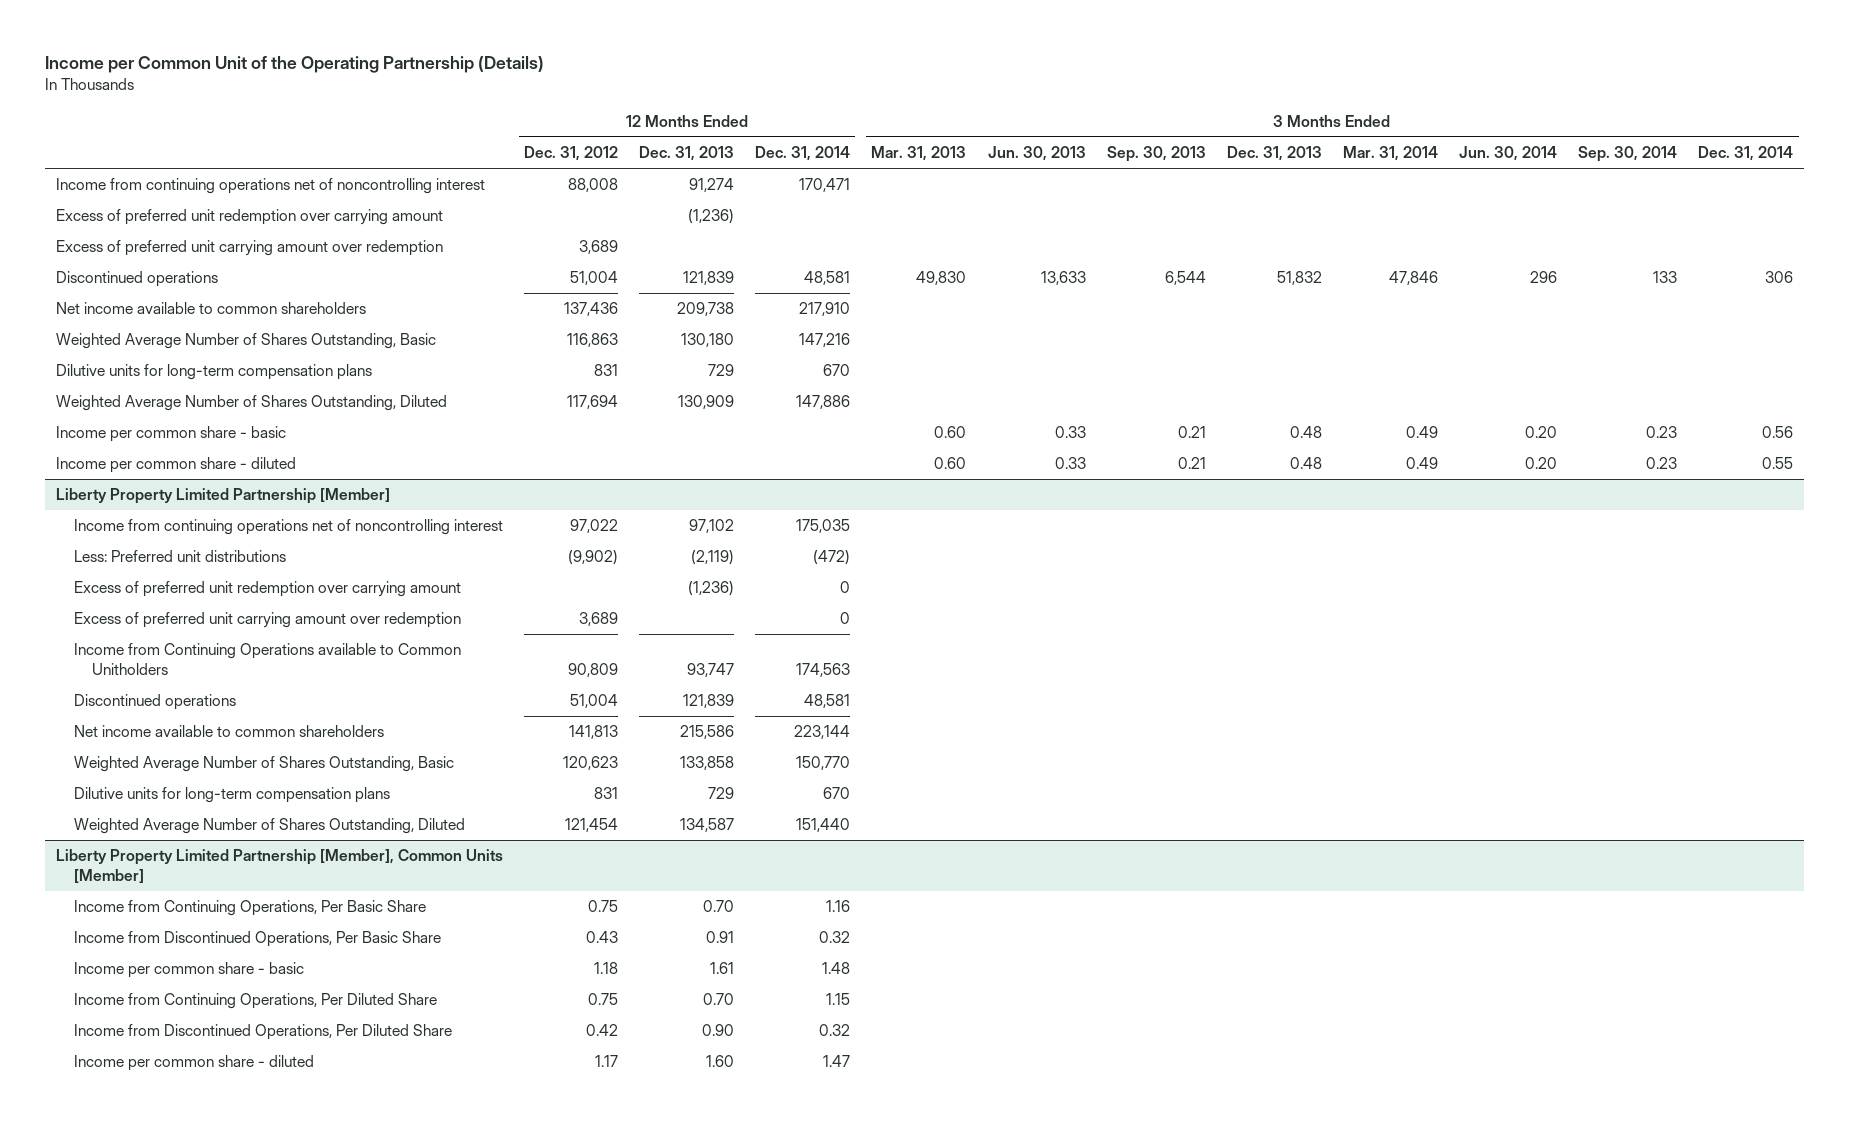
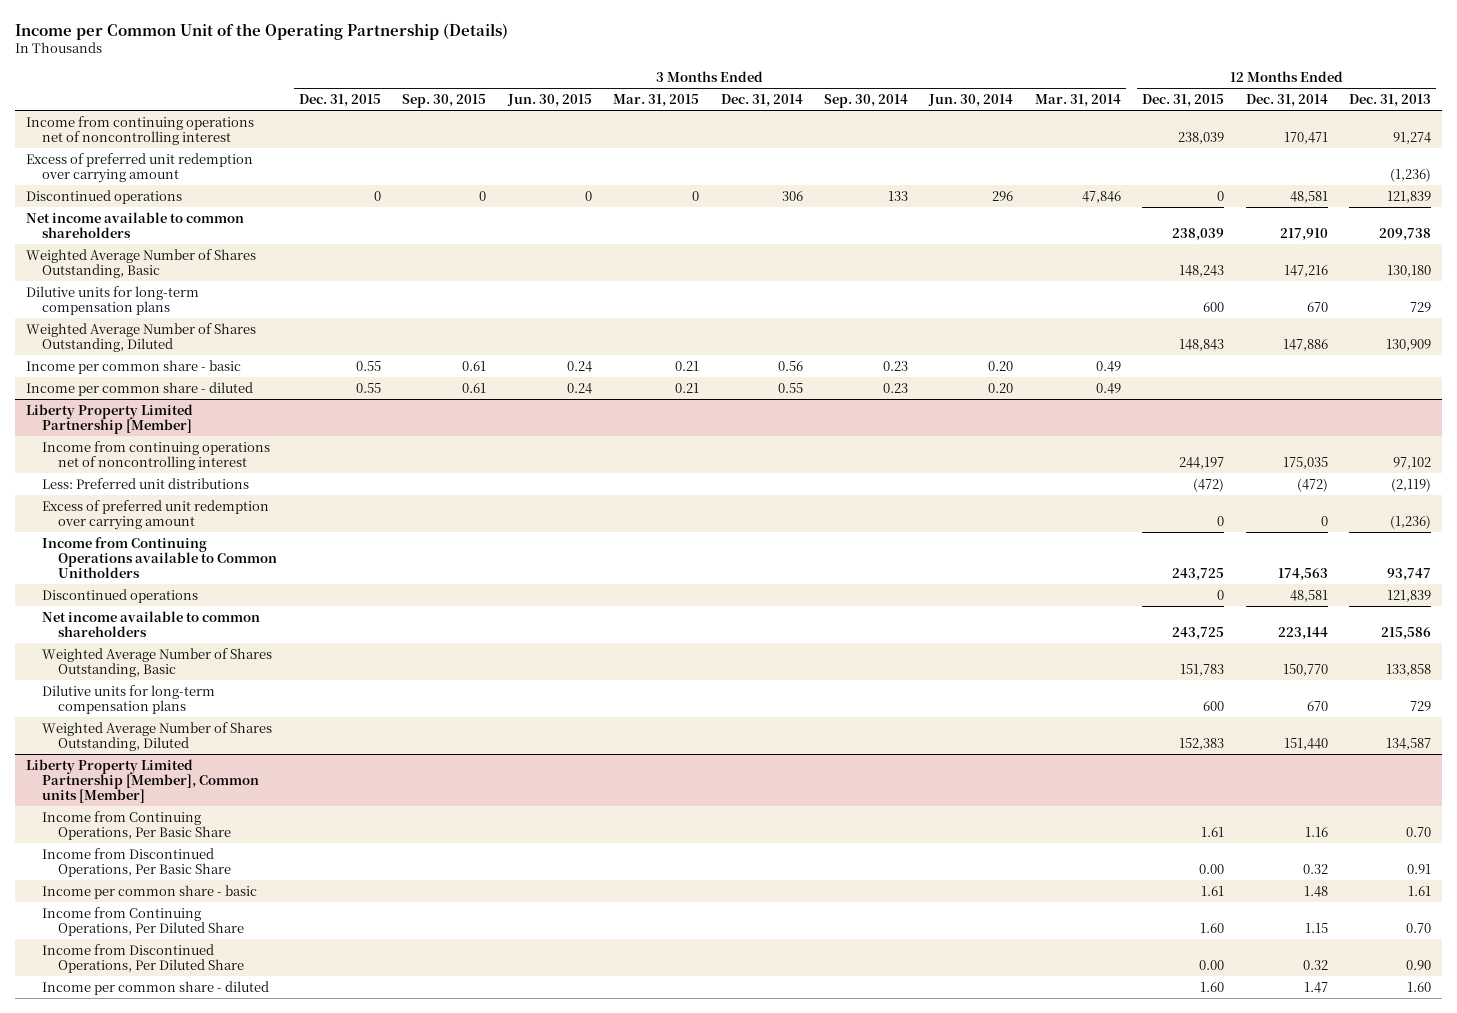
[523,145,618,161] Dec. 31, 2012 -> none
[871,145,967,161] Mar. 31, 2013 -> none
[987,145,1086,161] Jun. 30, 2013 -> none
[1106,145,1206,162] Sep. 30, 2013 -> none
[1226,145,1322,161] Dec. 31, 2013 -> none
none -> [298,94,381,108] Dec. 31, 2015
none -> [402,94,487,109] Sep. 30, 2015
none -> [506,94,592,108] Jun. 30, 2015
none -> [613,94,700,108] Mar. 31, 2015
none -> [1142,94,1225,108] Dec. 31, 2015
[55,240,443,257] Excess of preferred unit carrying amount over redemption -> none
[73,612,461,629] Excess of preferred unit carrying amount over redemption -> none
[55,849,503,884] Liberty Property Limited Partnership [Member], Common Units [Member] -> [25,758,260,804] Liberty Property Limited Partnership [Member], Common units [Member]

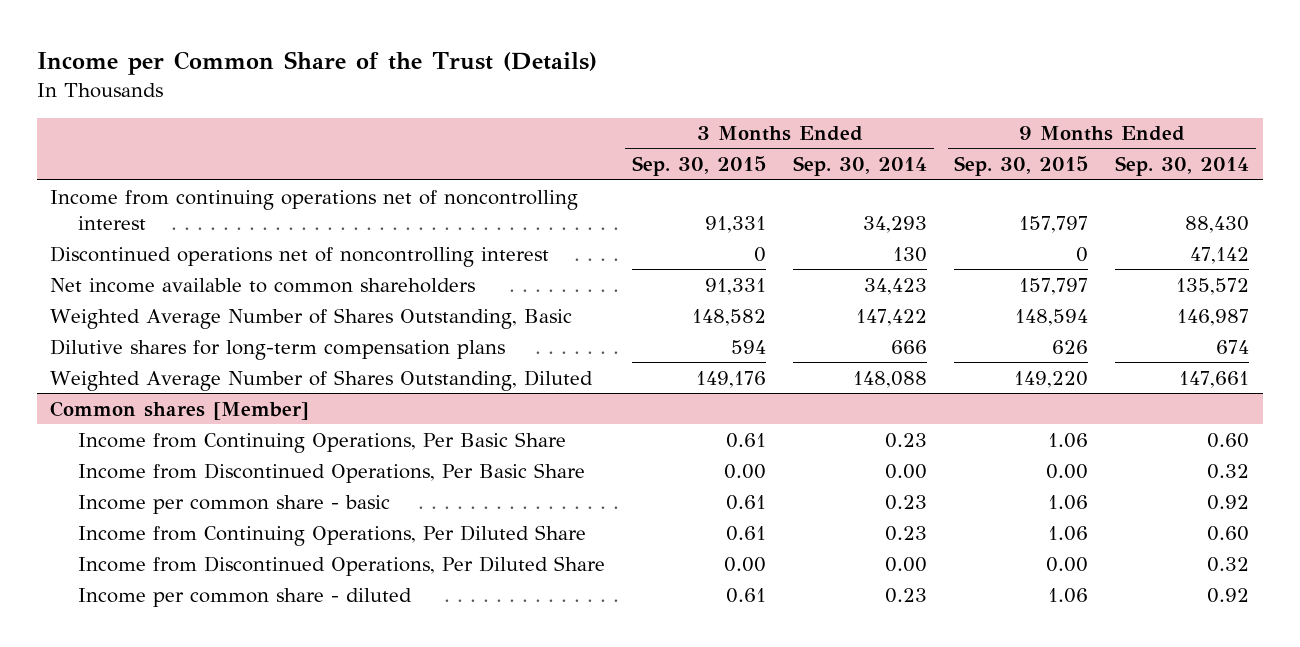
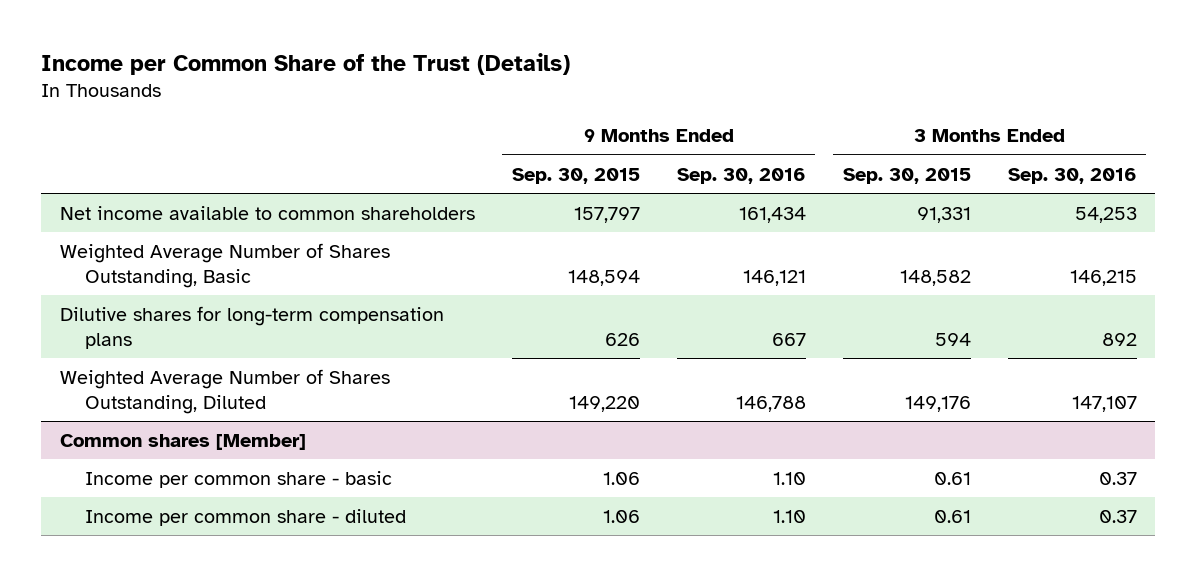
[793,156,928,177] Sep. 30, 2014 -> none
[1115,156,1250,177] Sep. 30, 2014 -> none
none -> [676,167,806,184] Sep. 30, 2016
none -> [1007,167,1137,184] Sep. 30, 2016
[50,189,579,230] Income from continuing operations net of noncontrolling interest -> none
[50,245,550,267] Discontinued operations net of noncontrolling interest -> none
[78,431,567,453] Income from Continuing Operations, Per Basic Share -> none
[78,462,586,483] Income from Discontinued Operations, Per Basic Share -> none
[78,524,587,546] Income from Continuing Operations, Per Diluted Share -> none
[78,555,606,576] Income from Discontinued Operations, Per Diluted Share -> none

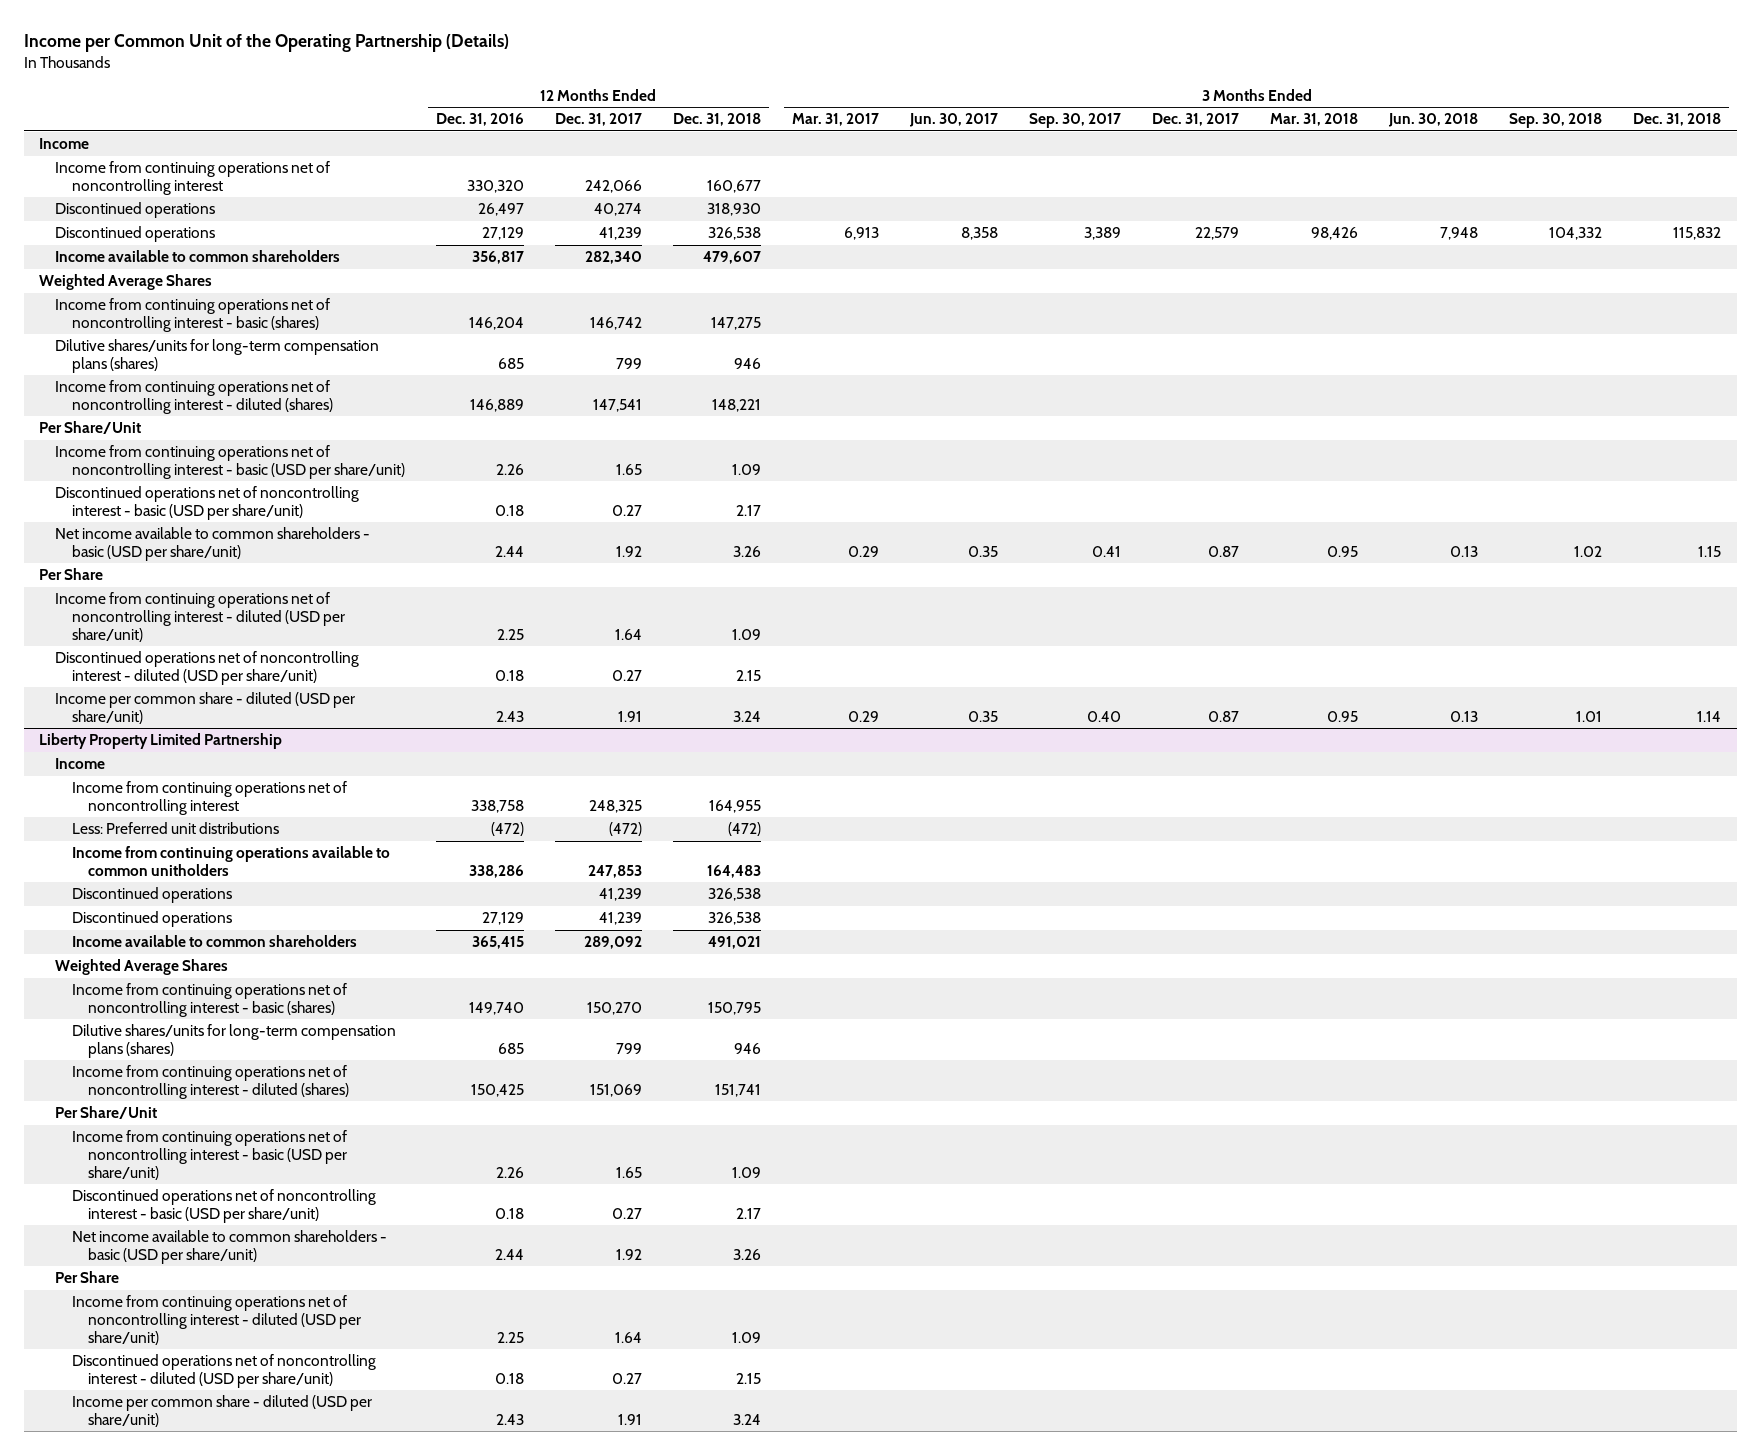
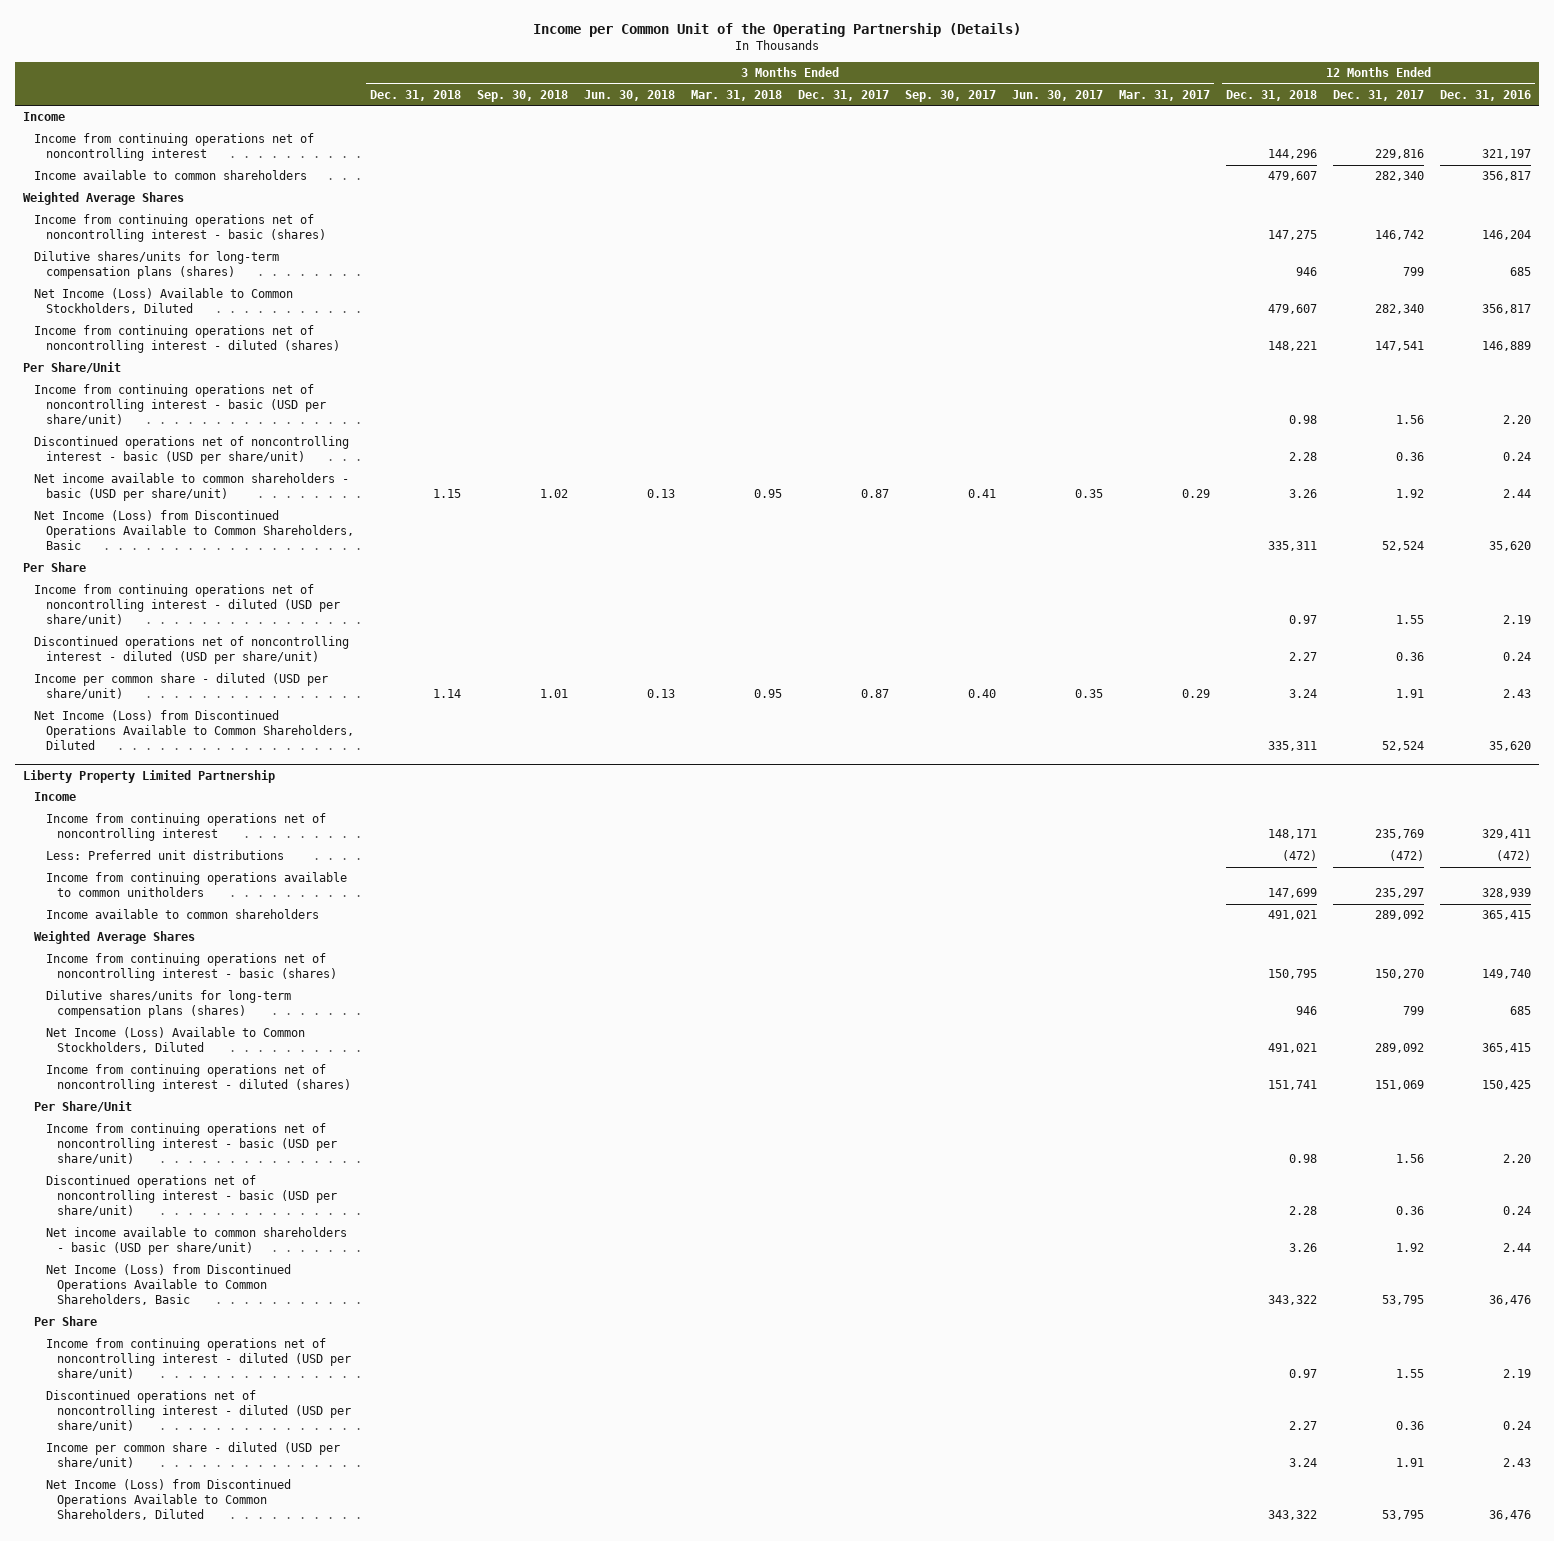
[55,202,216,219] Discontinued operations -> none
[55,226,216,243] Discontinued operations -> none
[466,179,524,193] 330,320 -> [1482,149,1532,160] 321,197
[584,179,642,193] 242,066 -> [1375,149,1425,160] 229,816
[706,179,761,193] 160,677 -> [1268,149,1318,160] 144,296
none -> [34,288,294,315] Net Income (Loss) Available to Common Stockholders, Diluted
[495,463,524,475] 2.26 -> [1503,415,1532,425] 2.20
[615,463,642,475] 1.65 -> [1396,415,1425,425] 1.56
[731,463,761,475] 1.09 -> [1289,415,1318,425] 0.98
[494,504,524,516] 0.18 -> [1503,452,1532,462] 0.24
[611,504,642,516] 0.27 -> [1396,452,1425,462] 0.36
[735,504,761,516] 2.17 -> [1289,452,1318,462] 2.28
none -> [34,510,354,551] Net Income (Loss) from Discontinued Operations Available to Common Shareholders, Basic
[496,628,524,640] 2.25 -> [1503,615,1532,625] 2.19
[614,628,642,640] 1.64 -> [1396,615,1425,625] 1.55
[731,628,761,640] 1.09 -> [1289,615,1318,625] 0.97
[494,669,524,681] 0.18 -> [1503,652,1532,662] 0.24
[611,669,642,681] 0.27 -> [1396,652,1425,662] 0.36
[735,669,761,681] 2.15 -> [1289,652,1318,662] 2.27
none -> [34,710,354,751] Net Income (Loss) from Discontinued Operations Available to Common Shareholders, Diluted
[470,799,524,813] 338,758 -> [1482,829,1532,840] 329,411
[588,799,642,813] 248,325 -> [1375,829,1425,840] 235,769
[708,799,761,813] 164,955 -> [1268,829,1318,840] 148,171
[71,887,232,904] Discontinued operations -> none
[71,911,232,928] Discontinued operations -> none
[468,864,524,878] 338,286 -> [1482,888,1532,899] 328,939
[587,864,642,878] 247,853 -> [1375,888,1425,899] 235,297
[706,864,761,878] 164,483 -> [1268,888,1318,899] 147,699
none -> [45,1027,305,1054] Net Income (Loss) Available to Common Stockholders, Diluted
[495,1166,524,1178] 2.26 -> [1503,1154,1532,1164] 2.20
[615,1166,642,1178] 1.65 -> [1396,1154,1425,1164] 1.56
[731,1166,761,1178] 1.09 -> [1289,1154,1318,1164] 0.98
[494,1207,524,1219] 0.18 -> [1503,1206,1532,1216] 0.24
[611,1207,642,1219] 0.27 -> [1396,1206,1425,1216] 0.36
[735,1207,761,1219] 2.17 -> [1289,1206,1318,1216] 2.28
none -> [45,1264,291,1306] Net Income (Loss) from Discontinued Operations Available to Common Shareholders, Basic
[496,1331,524,1343] 2.25 -> [1503,1369,1532,1379] 2.19
[614,1331,642,1343] 1.64 -> [1396,1369,1425,1379] 1.55
[731,1331,761,1343] 1.09 -> [1289,1369,1318,1379] 0.97
[494,1372,524,1384] 0.18 -> [1503,1421,1532,1431] 0.24
[611,1372,642,1384] 0.27 -> [1396,1421,1425,1431] 0.36
[735,1372,761,1384] 2.15 -> [1289,1421,1318,1431] 2.27
none -> [45,1479,291,1521] Net Income (Loss) from Discontinued Operations Available to Common Shareholders, Diluted

